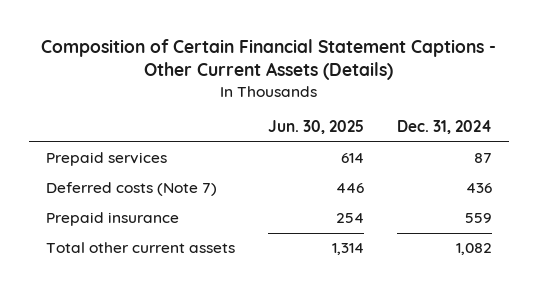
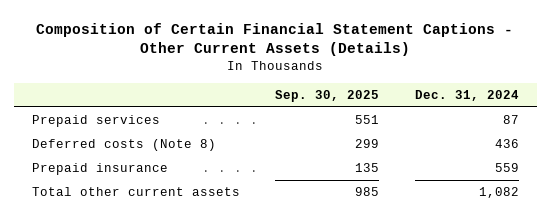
[267,120,364,135] Jun. 30, 2025 -> none
none -> [275,90,380,103] Sep. 30, 2025
[45,182,217,197] Deferred costs (Note 7) -> [31,139,216,152] Deferred costs (Note 8)

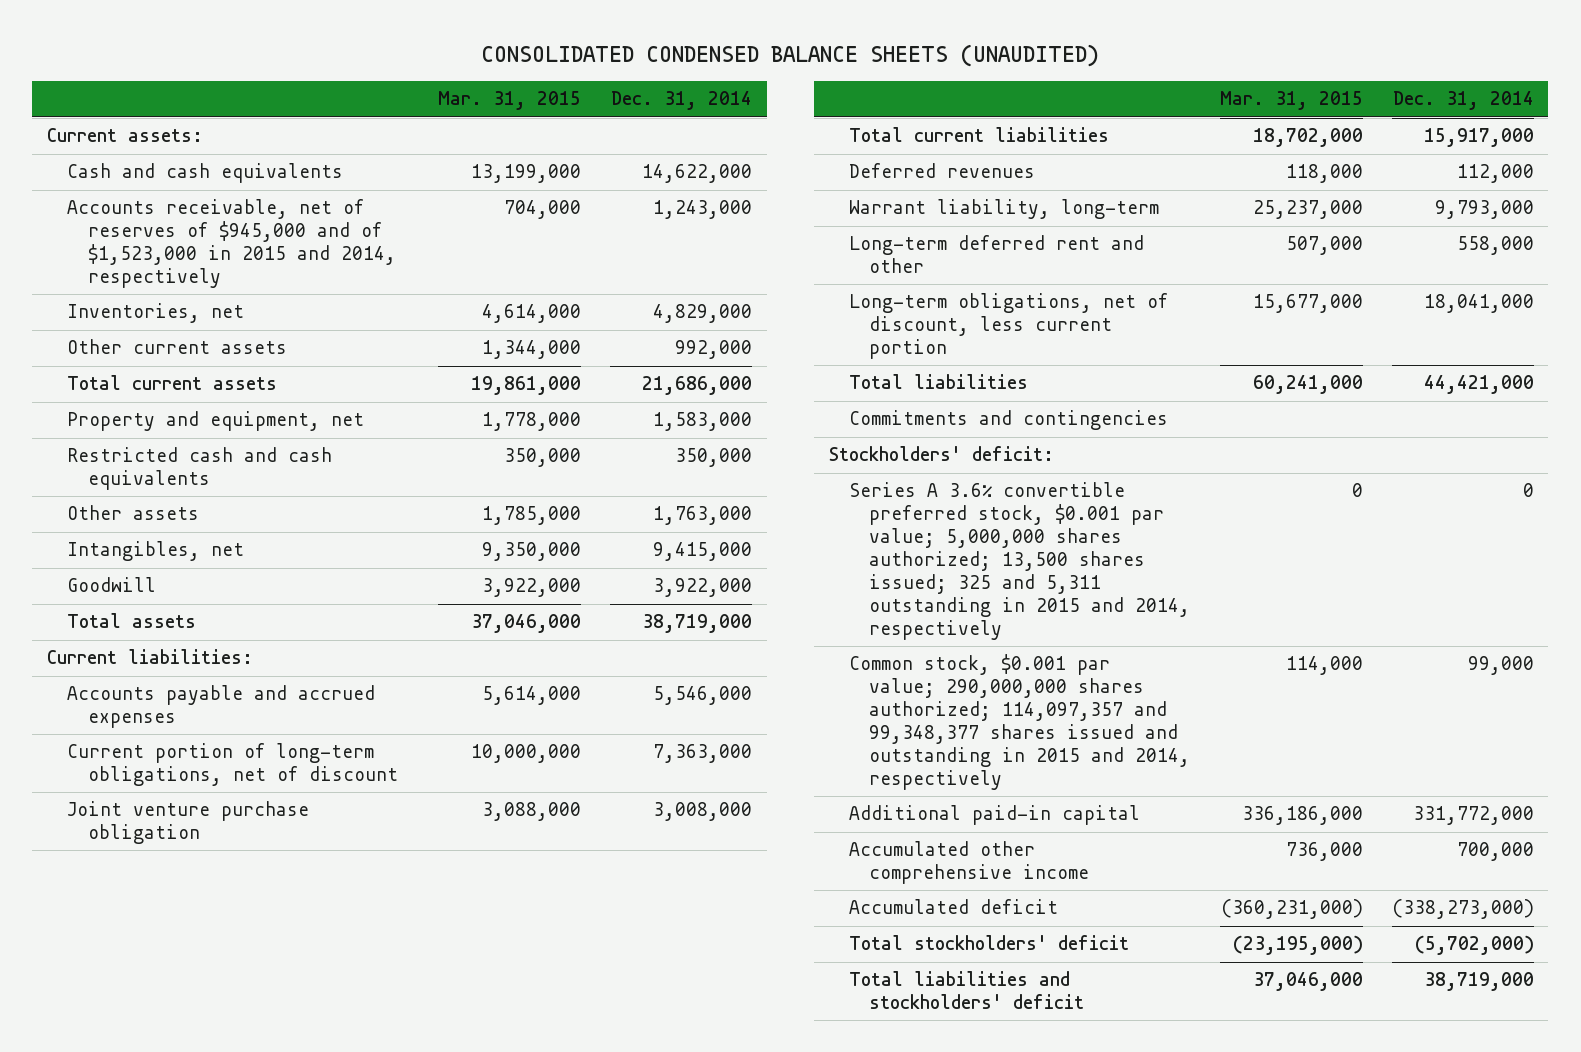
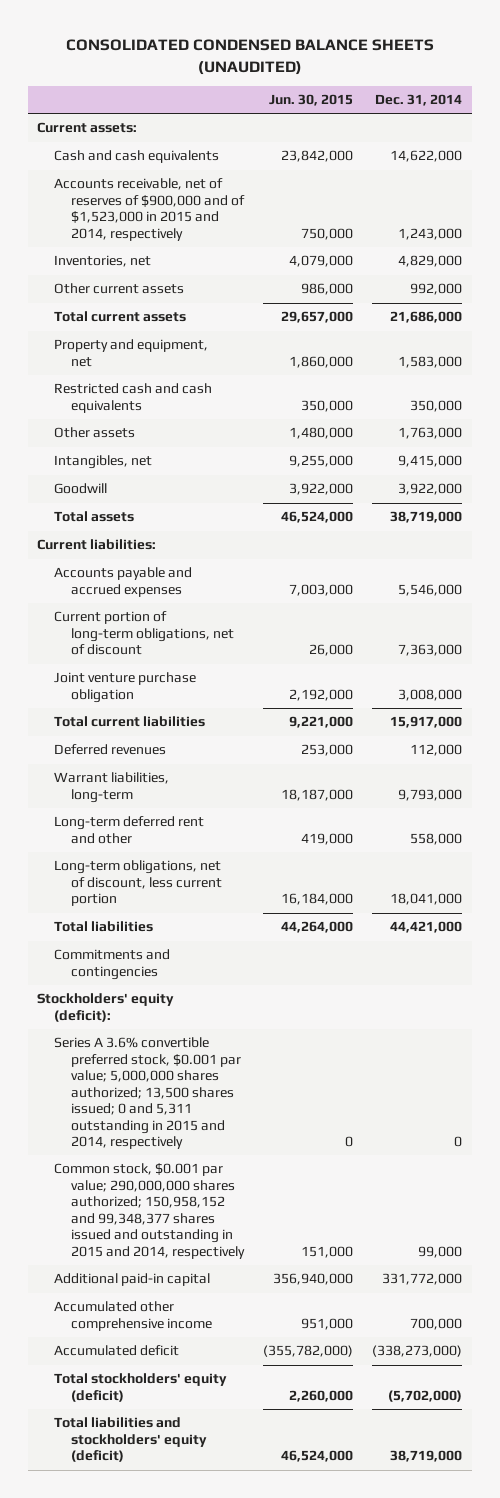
[437,91,581,111] Mar. 31, 2015 -> none
none -> [268,94,353,107] Jun. 30, 2015
[67,199,396,288] Accounts receivable, net of reserves of $945,000 and of $1,523,000 in 2015 and 2014, respectively -> [54,178,245,241] Accounts receivable, net of reserves of $900,000 and of $1,523,000 in 2015 and 2014, respectively
[849,199,1160,220] Warrant liability, long-term -> [54,772,170,803] Warrant liabilities, long-term
[828,446,1054,462] Stockholders' deficit: -> [37,993,175,1022] Stockholders' equity (deficit):
[849,482,1191,640] Series A 3.6% convertible preferred stock, $0.001 par value; 5,000,000 shares authorized; 13,500 shares issued; 325 and 5,311 outstanding in 2015 and 2014, respectively -> [54,1037,241,1150] Series A 3.6% convertible preferred stock, $0.001 par value; 5,000,000 shares authorized; 13,500 shares issued; 0 and 5,311 outstanding in 2015 and 2014, respectively
[849,654,1191,790] Common stock, $0.001 par value; 290,000,000 shares authorized; 114,097,357 and 99,348,377 shares issued and outstanding in 2015 and 2014, respectively -> [54,1163,245,1259] Common stock, $0.001 par value; 290,000,000 shares authorized; 150,958,152 and 99,348,377 shares issued and outstanding in 2015 and 2014, respectively
[849,935,1130,951] Total stockholders' deficit -> [54,1373,228,1402] Total stockholders' equity (deficit)
[849,971,1085,1010] Total liabilities and stockholders' deficit -> [54,1417,207,1463] Total liabilities and stockholders' equity (deficit)

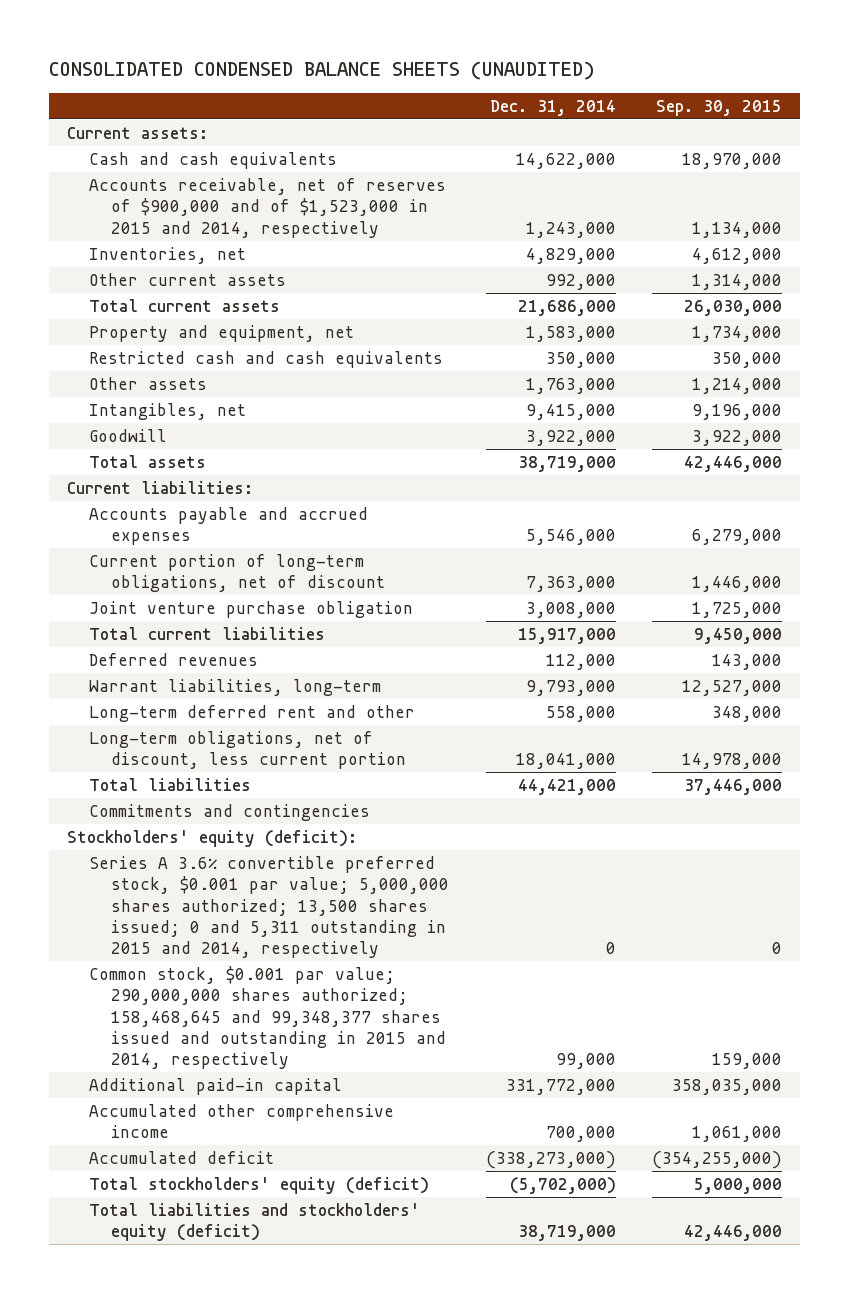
[268,94,353,107] Jun. 30, 2015 -> none
none -> [656,99,783,116] Sep. 30, 2015
[54,1163,245,1259] Common stock, $0.001 par value; 290,000,000 shares authorized; 150,958,152 and 99,348,377 shares issued and outstanding in 2015 and 2014, respectively -> [89,965,447,1070] Common stock, $0.001 par value; 290,000,000 shares authorized; 158,468,645 and 99,348,377 shares issued and outstanding in 2015 and 2014, respectively

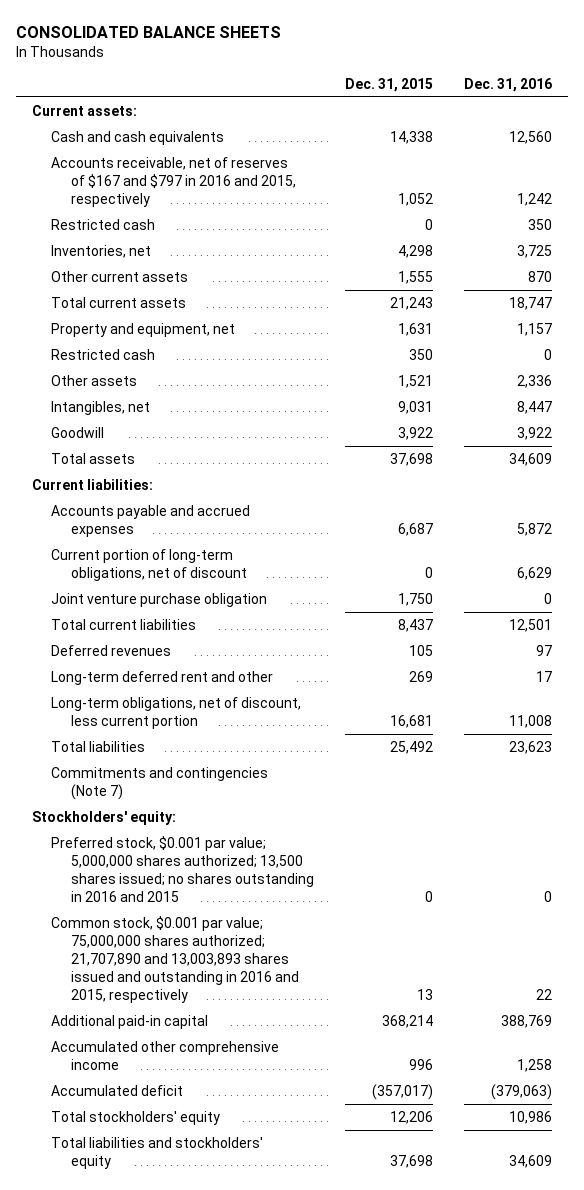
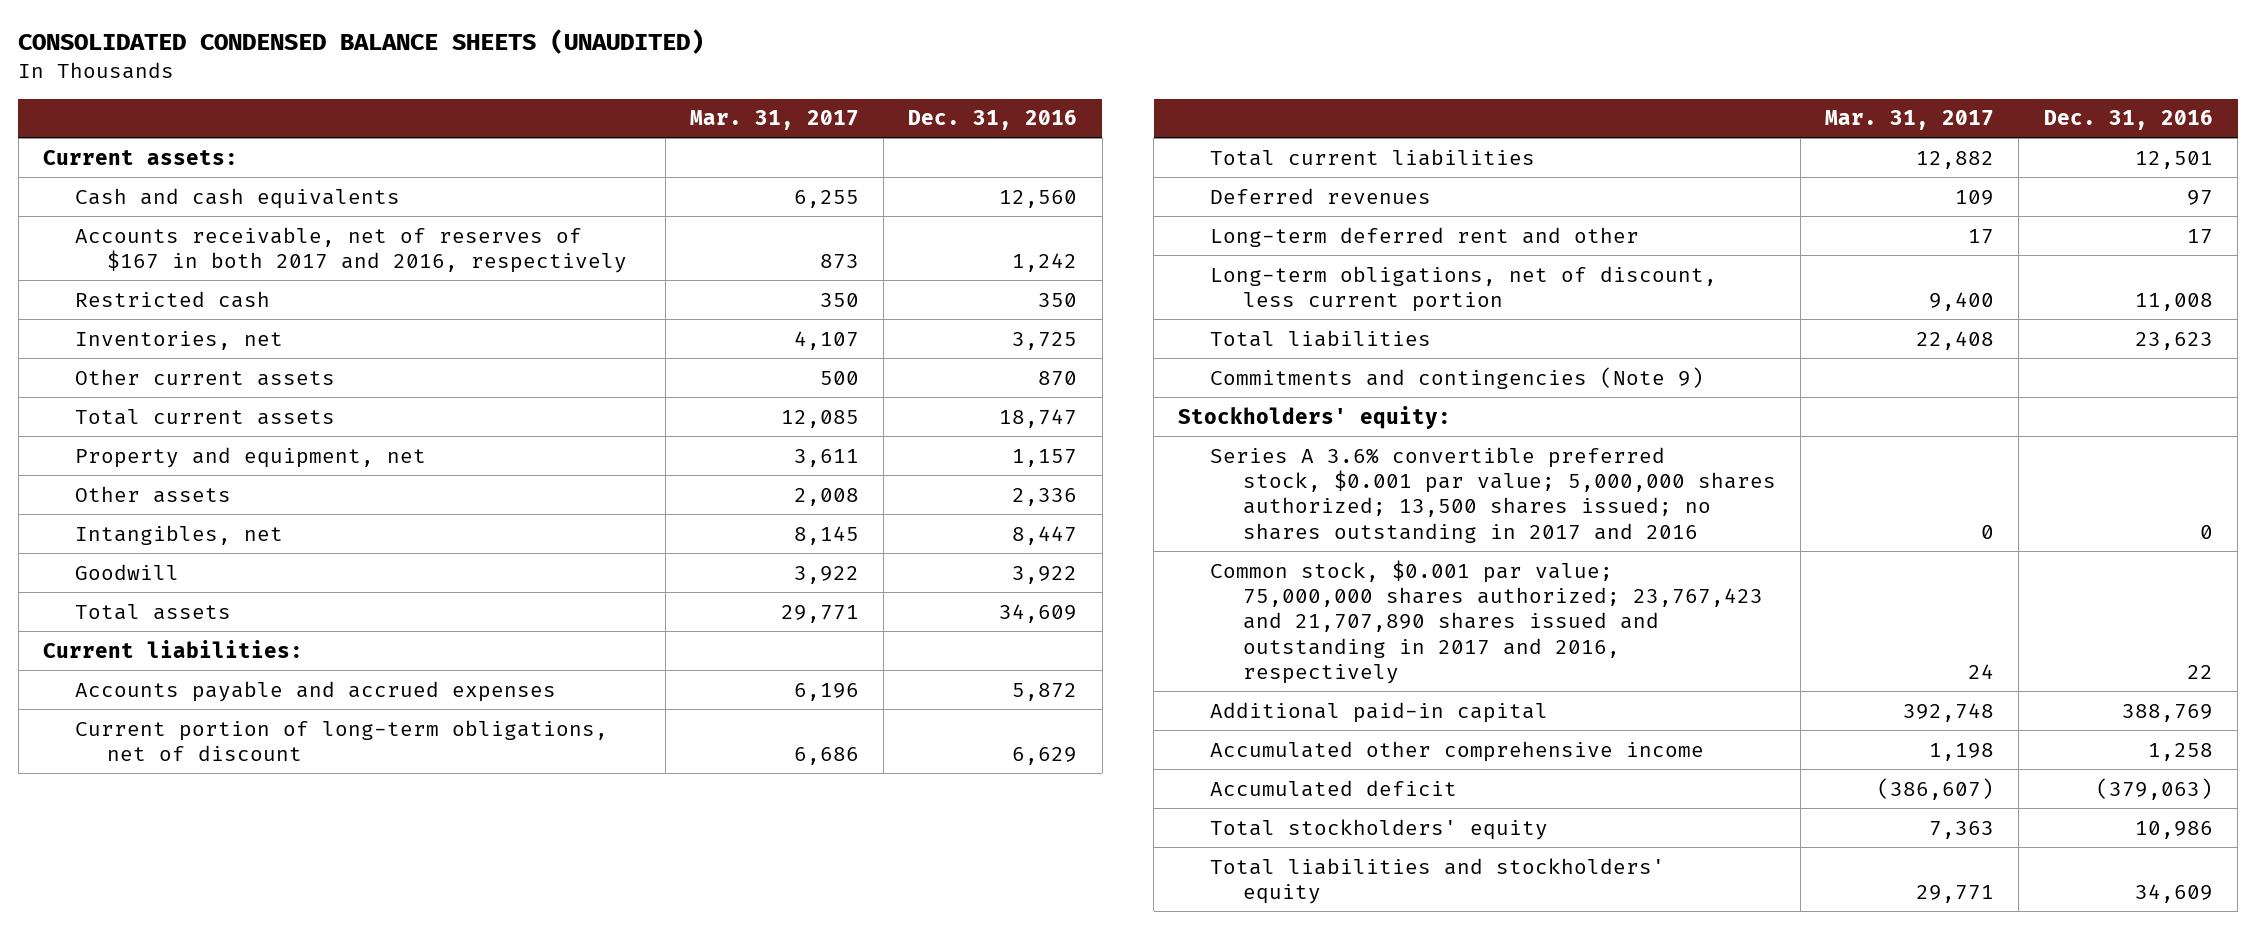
[16,25,282,38] CONSOLIDATED BALANCE SHEETS -> [18,29,705,55] CONSOLIDATED CONDENSED BALANCE SHEETS (UNAUDITED)
[344,77,433,92] Dec. 31, 2015 -> none
none -> [689,110,859,131] Mar. 31, 2017
[51,157,296,208] Accounts receivable, net of reserves of $167 and $797 in 2016 and 2015, respectively -> [75,226,628,273] Accounts receivable, net of reserves of $167 in both 2017 and 2016, respectively
[51,349,156,361] Restricted cash -> none
[51,593,268,608] Joint venture purchase obligation -> none
[51,767,269,801] Commitments and contingencies (Note 7) -> [1210,366,1705,389] Commitments and contingencies (Note 9)
[51,836,314,903] Preferred stock, $0.001 par value; 5,000,000 shares authorized; 13,500 shares issued; no shares outstanding in 2016 and 2015 -> [1210,446,1776,543] Series A 3.6% convertible preferred stock, $0.001 par value; 5,000,000 shares authorized; 13,500 shares issued; no shares outstanding in 2017 and 2016
[51,916,299,1004] Common stock, $0.001 par value; 75,000,000 shares authorized; 21,707,890 and 13,003,893 shares issued and outstanding in 2016 and 2015, respectively -> [1210,559,1763,684] Common stock, $0.001 par value; 75,000,000 shares authorized; 23,767,423 and 21,707,890 shares issued and outstanding in 2017 and 2016, respectively

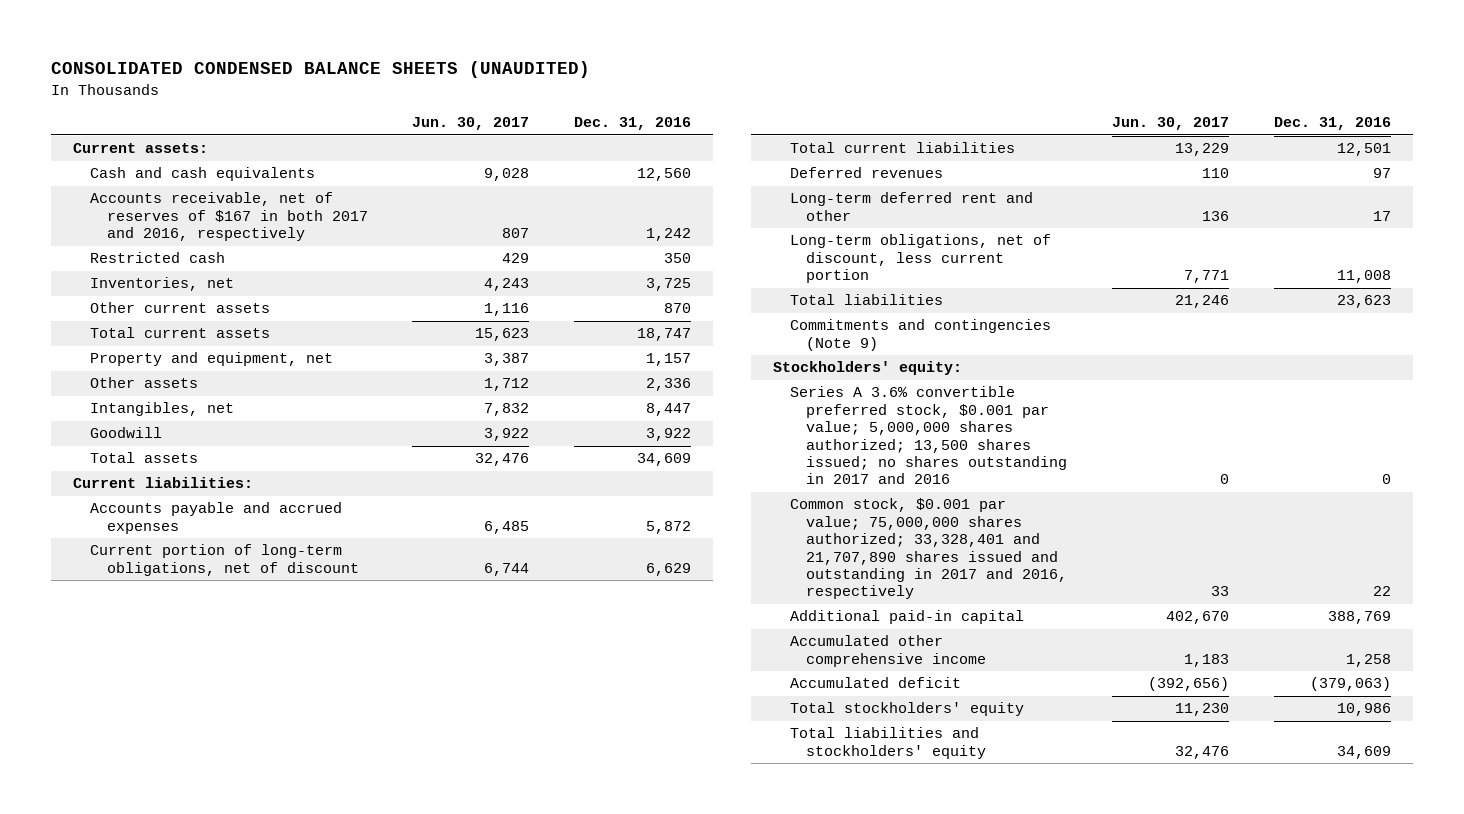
[689,110,859,131] Mar. 31, 2017 -> none
none -> [412,117,530,131] Jun. 30, 2017
[1210,559,1763,684] Common stock, $0.001 par value; 75,000,000 shares authorized; 23,767,423 and 21,707,890 shares issued and outstanding in 2017 and 2016, respectively -> [789,498,1068,600] Common stock, $0.001 par value; 75,000,000 shares authorized; 33,328,401 and 21,707,890 shares issued and outstanding in 2017 and 2016, respectively

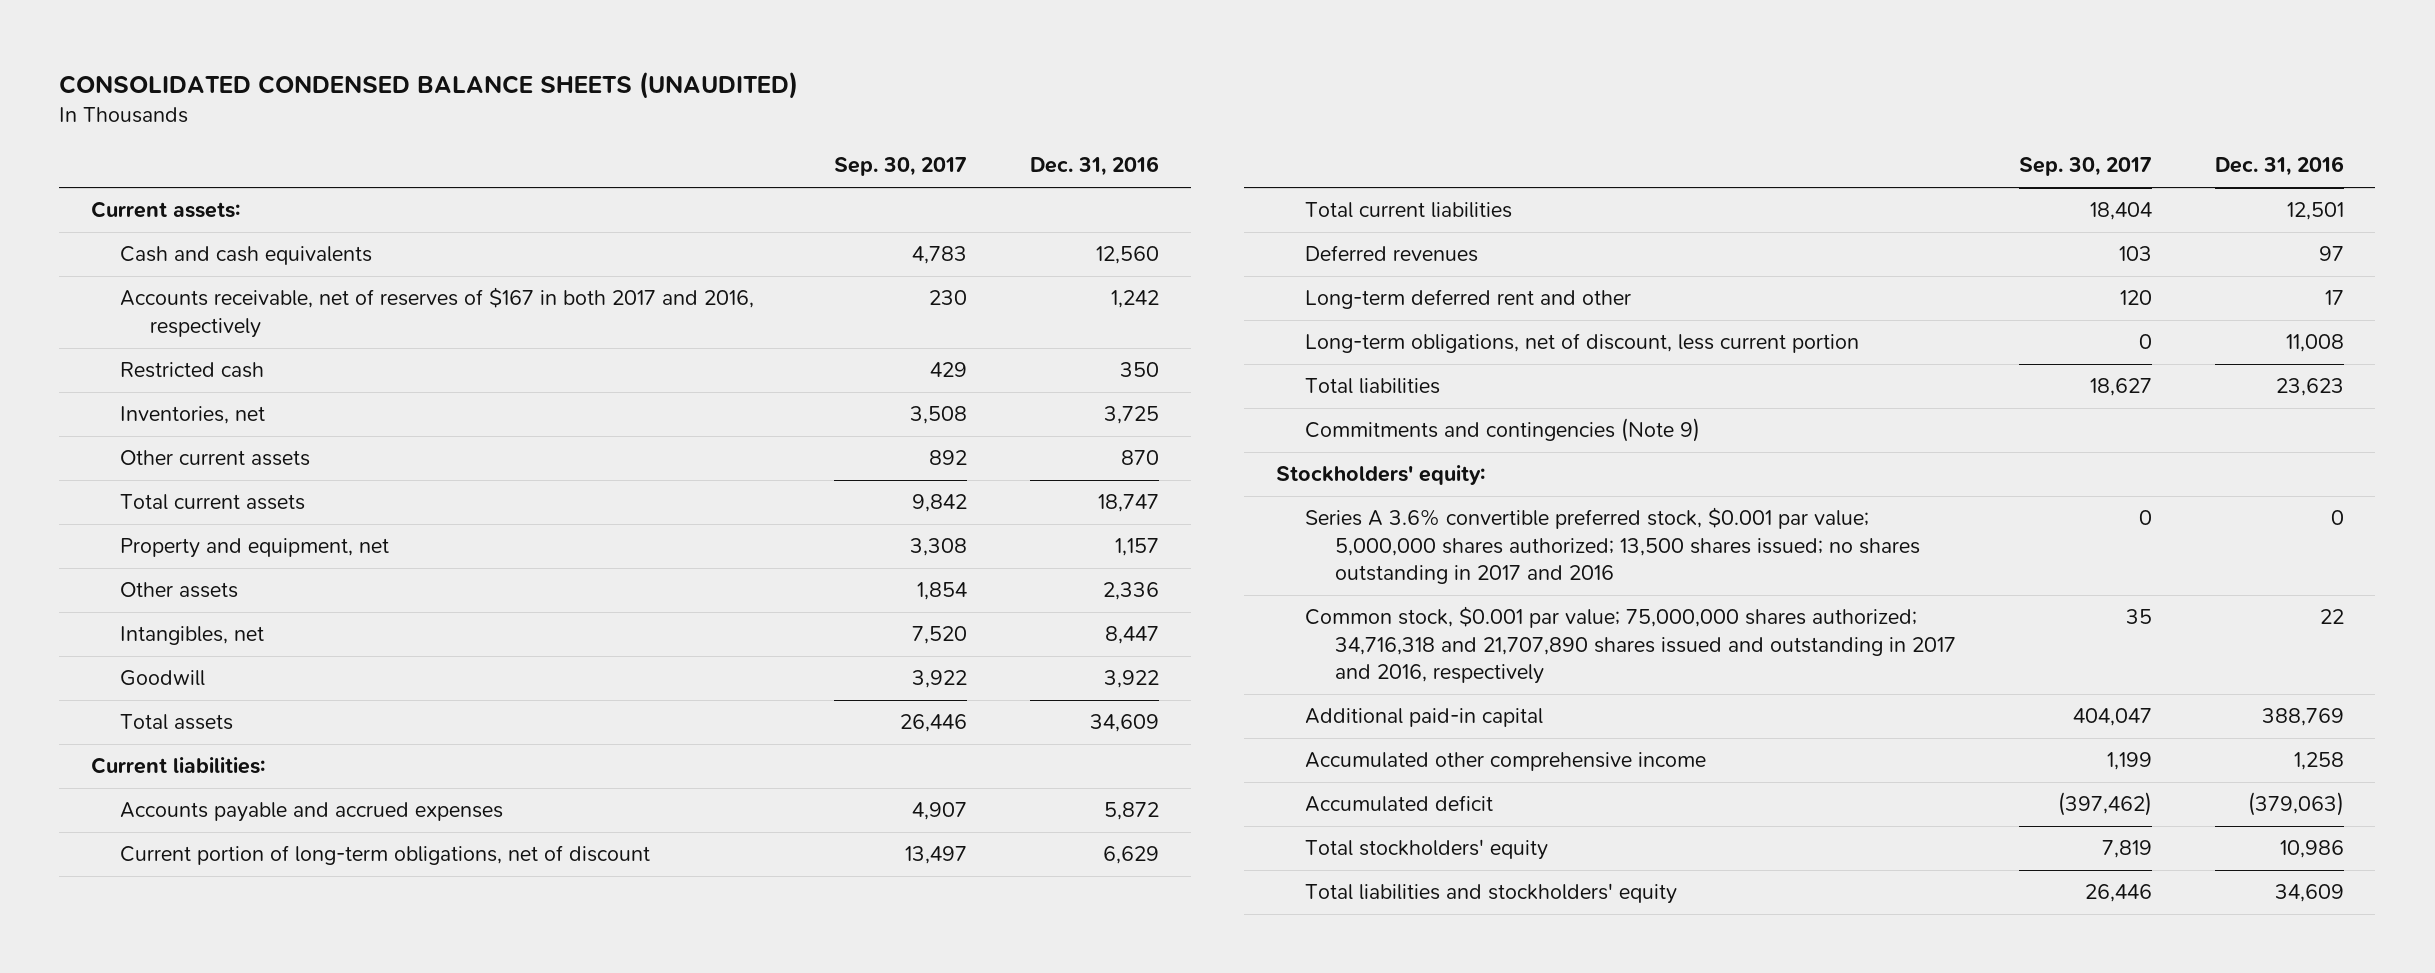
[412,117,530,131] Jun. 30, 2017 -> none
none -> [833,157,967,177] Sep. 30, 2017
[789,498,1068,600] Common stock, $0.001 par value; 75,000,000 shares authorized; 33,328,401 and 21,707,890 shares issued and outstanding in 2017 and 2016, respectively -> [1305,606,1956,685] Common stock, $0.001 par value; 75,000,000 shares authorized; 34,716,318 and 21,707,890 shares issued and outstanding in 2017 and 2016, respectively

